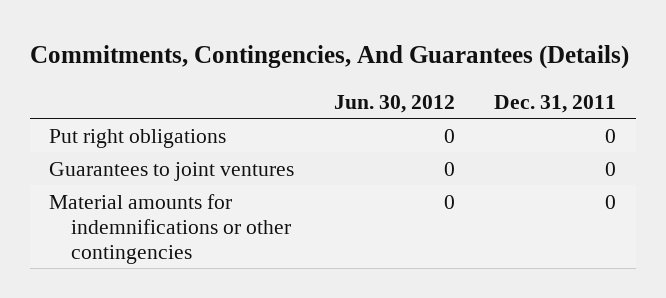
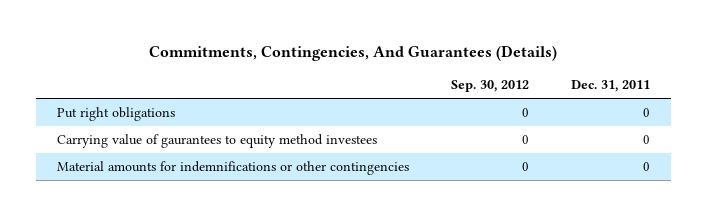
[333,94,455,113] Jun. 30, 2012 -> none
none -> [450,80,529,93] Sep. 30, 2012
[49,161,295,181] Guarantees to joint ventures -> none
none -> [56,134,377,149] Carrying value of gaurantees to equity method investees

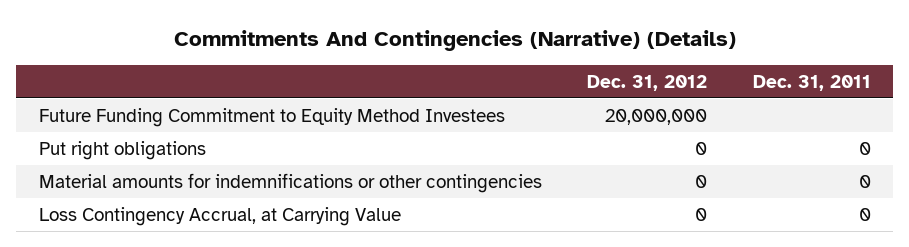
[149,45,558,62] Commitments, Contingencies, And Guarantees (Details) -> [173,29,736,51] Commitments And Contingencies (Narrative) (Details)
[450,80,529,93] Sep. 30, 2012 -> none
none -> [587,74,708,91] Dec. 31, 2012
none -> [38,107,505,127] Future Funding Commitment to Equity Method Investees
[56,134,377,149] Carrying value of gaurantees to equity method investees -> none
none -> [38,206,401,226] Loss Contingency Accrual, at Carrying Value

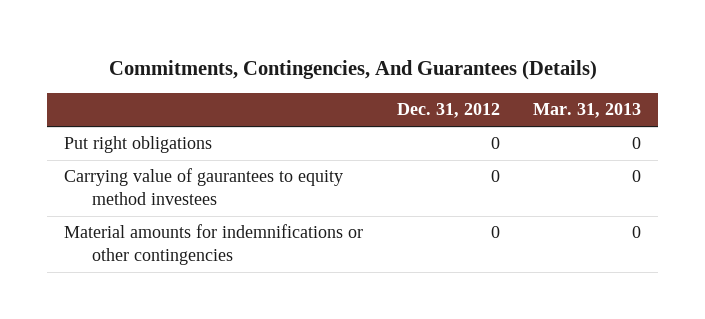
[173,29,736,51] Commitments And Contingencies (Narrative) (Details) -> [108,59,597,80] Commitments, Contingencies, And Guarantees (Details)
[752,74,871,91] Dec. 31, 2011 -> none
none -> [533,103,642,119] Mar. 31, 2013
[38,107,505,127] Future Funding Commitment to Equity Method Investees -> none
none -> [64,168,344,206] Carrying value of gaurantees to equity method investees
[38,206,401,226] Loss Contingency Accrual, at Carrying Value -> none

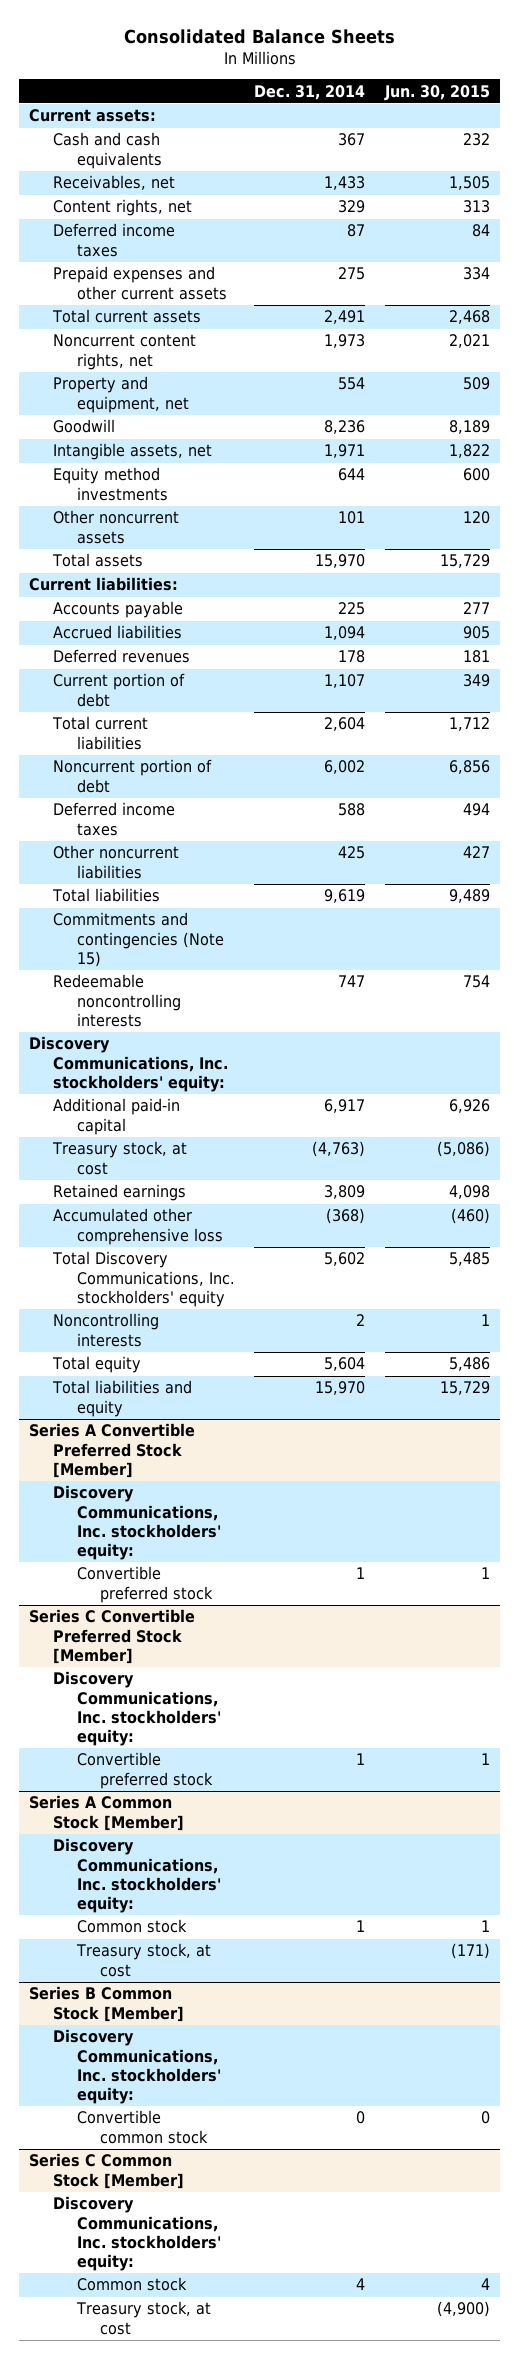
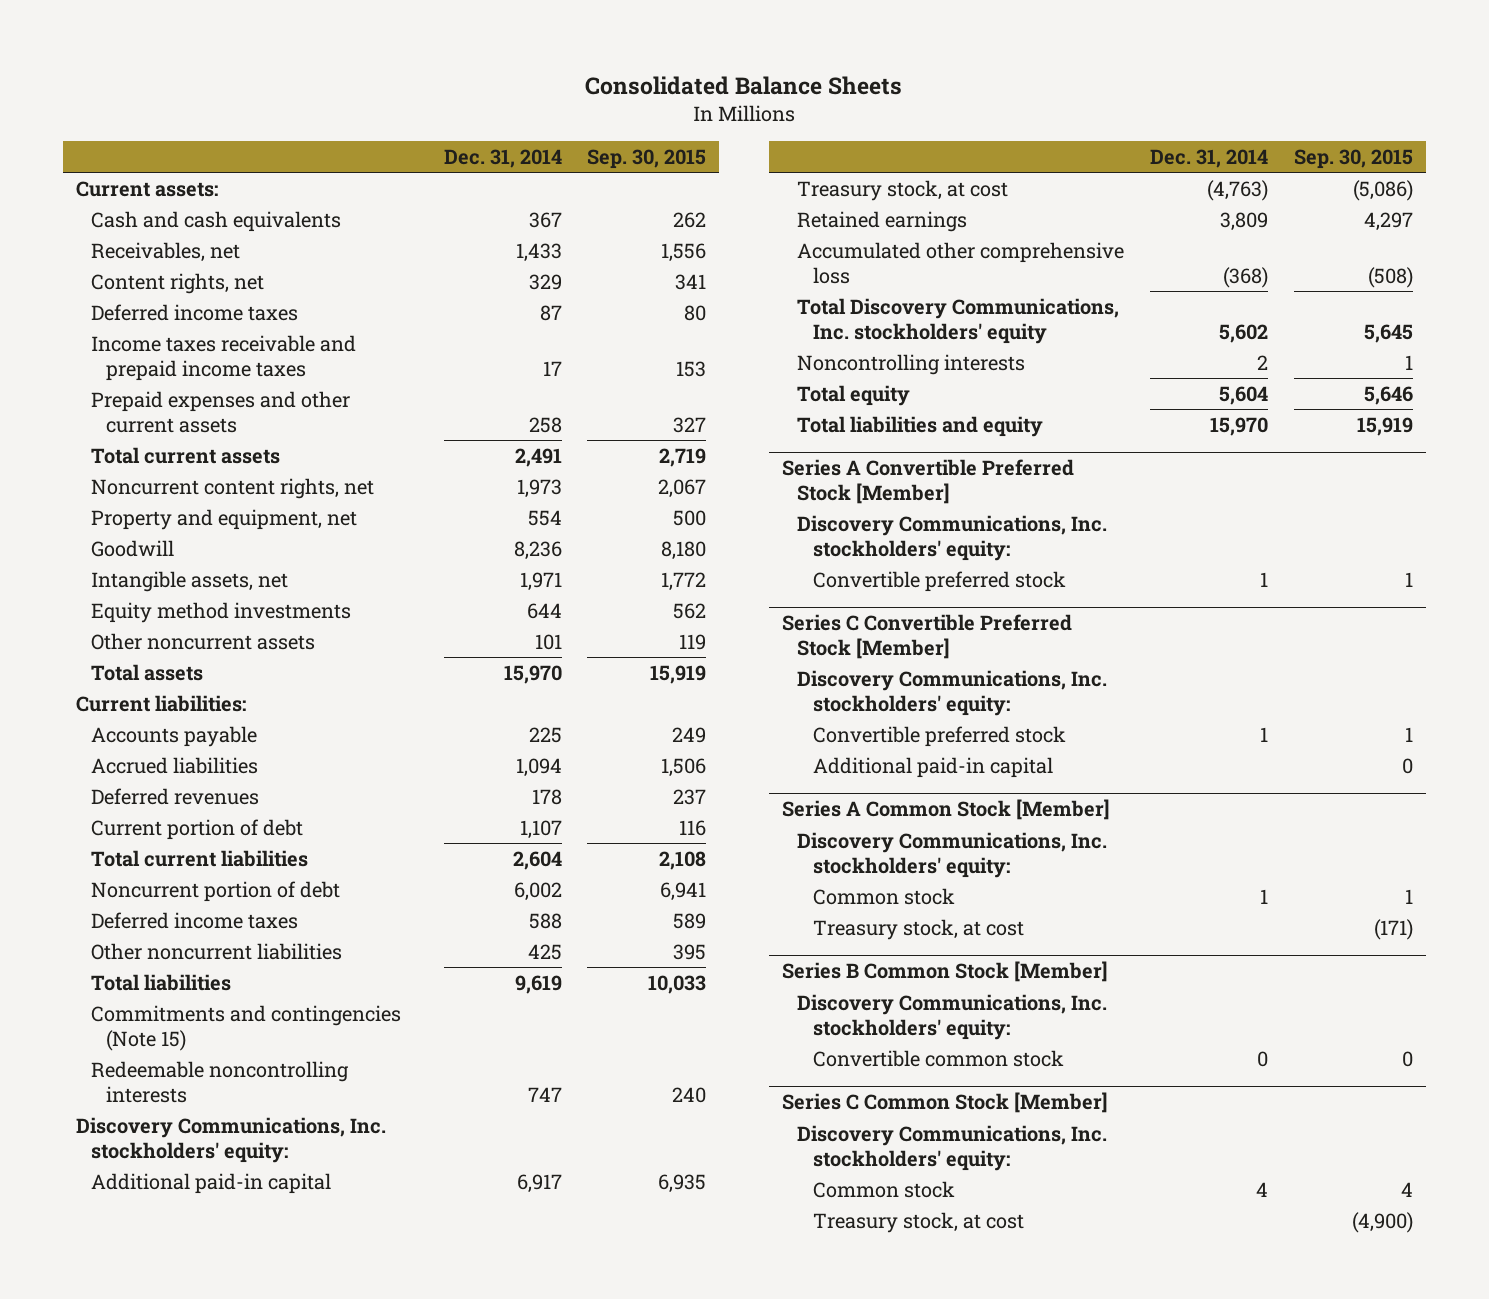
[383,84,490,101] Jun. 30, 2015 -> none
none -> [587,148,707,169] Sep. 30, 2015
none -> [90,334,356,381] Income taxes receivable and prepaid income taxes
[338,267,366,281] 275 -> [528,416,562,433] 258
none -> [812,756,1053,778] Additional paid-in capital

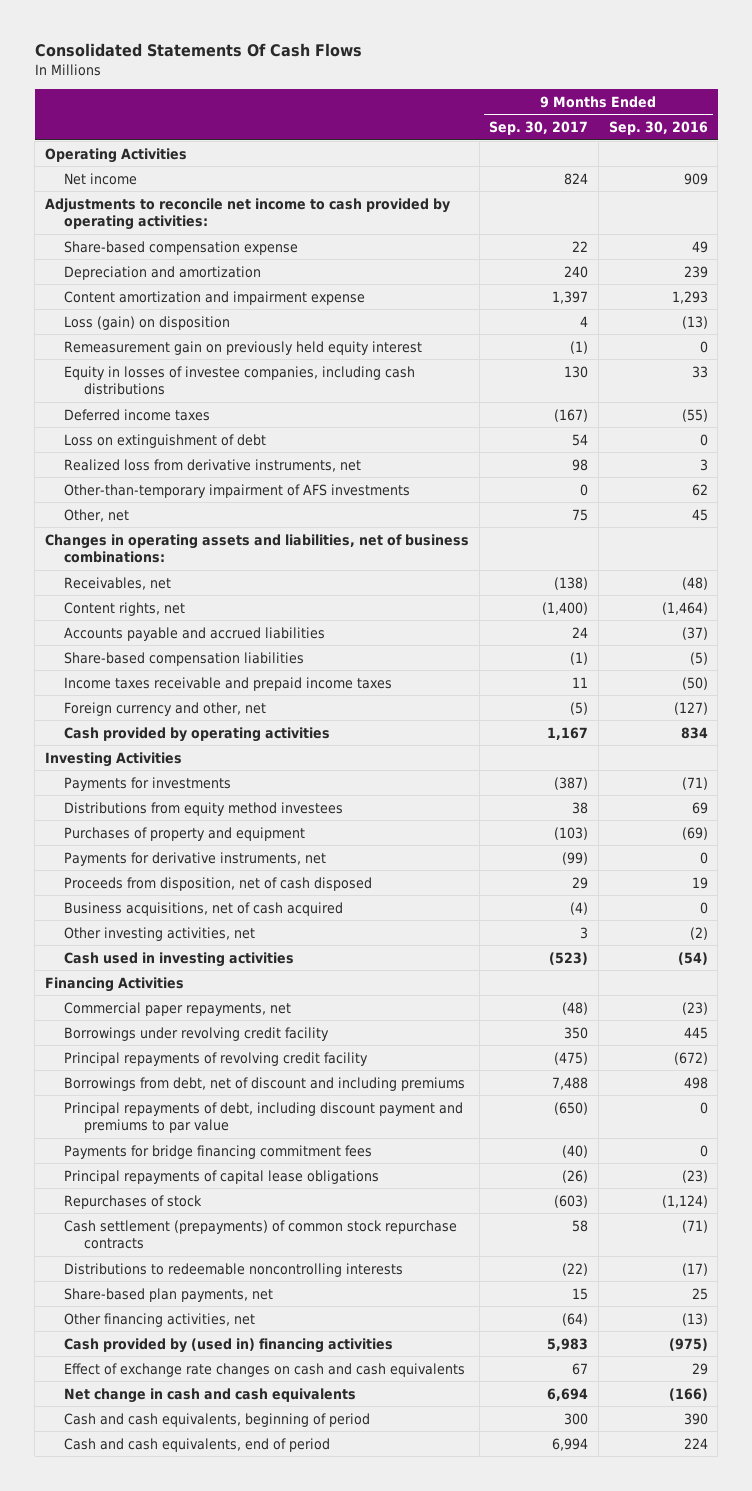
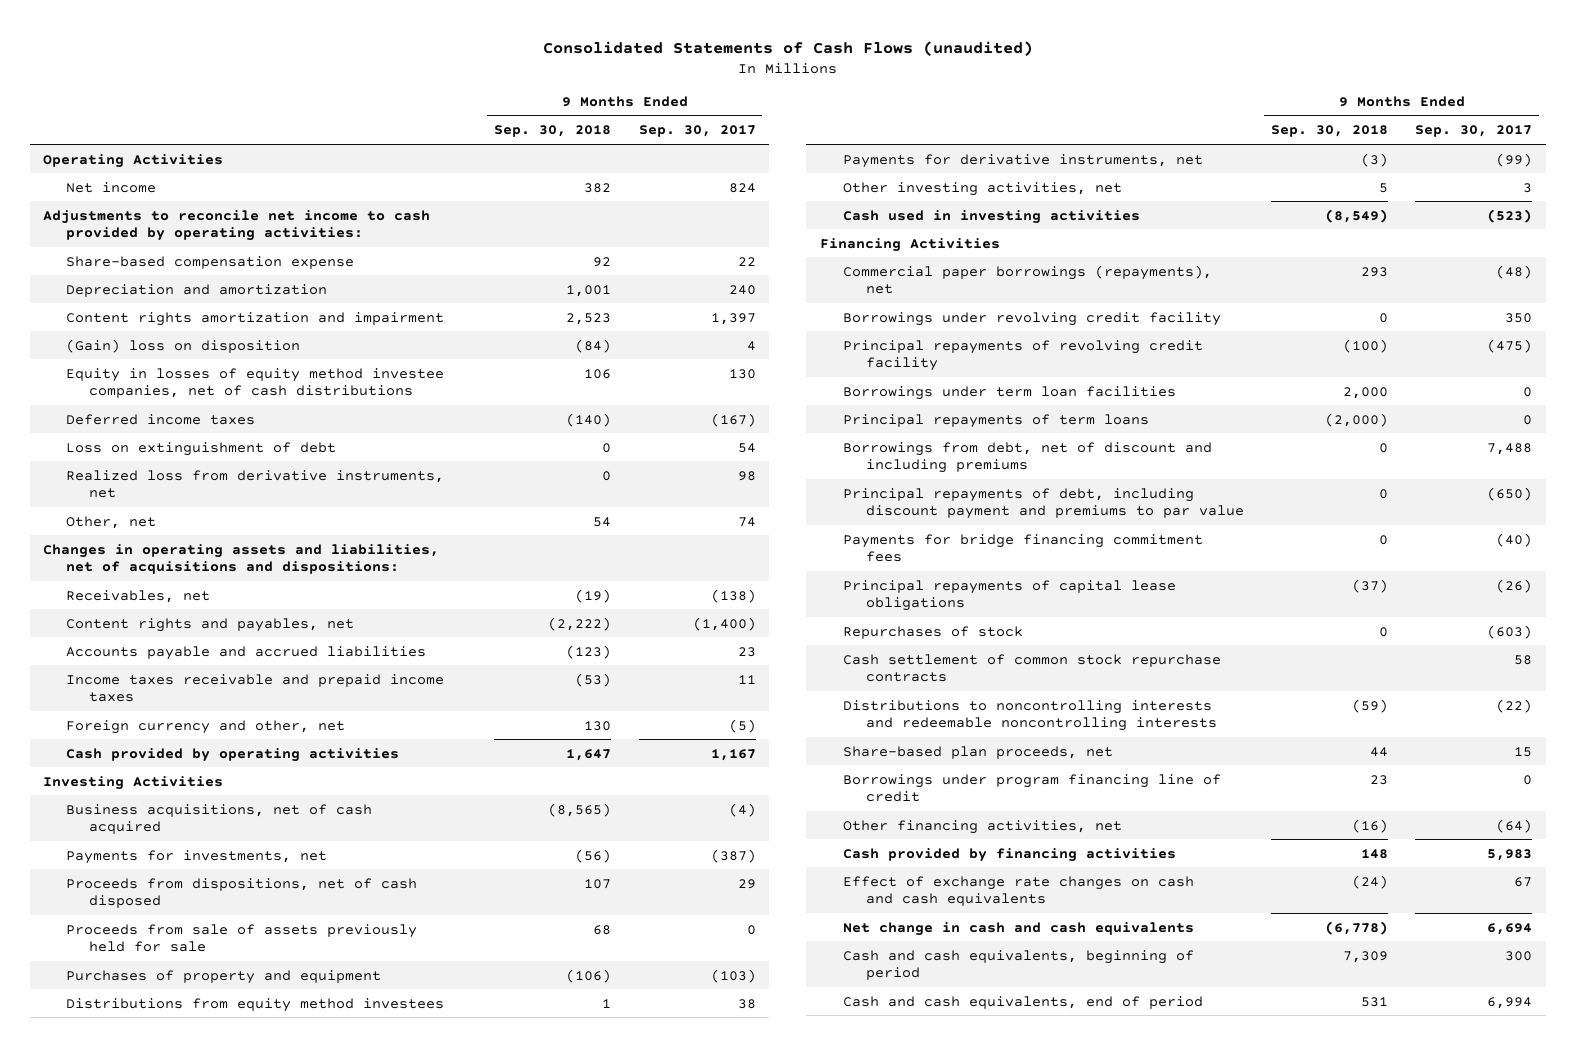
[34,43,362,58] Consolidated Statements Of Cash Flows -> [542,40,1033,56] Consolidated Statements of Cash Flows (unaudited)
[608,120,708,135] Sep. 30, 2016 -> none
none -> [494,125,612,138] Sep. 30, 2018
[64,340,423,355] Remeasurement gain on previously held equity interest -> none
[64,290,366,305] Content amortization and impairment expense -> [66,311,445,326] Content rights amortization and impairment
[64,315,231,330] Loss (gain) on disposition -> [66,338,301,353] (Gain) loss on disposition
[64,365,416,396] Equity in losses of investee companies, including cash distributions -> [66,367,445,398] Equity in losses of equity method investee companies, net of cash distributions
[64,483,411,498] Other-than-temporary impairment of AFS investments -> none
[572,508,589,521] 75 -> [737,516,756,527] 74
[44,533,469,564] Changes in operating assets and liabilities, net of business combinations: -> [43,543,440,574] Changes in operating assets and liabilities, net of acquisitions and dispositions:
[64,651,305,666] Share-based compensation liabilities -> none
[64,601,186,616] Content rights, net -> [66,617,355,632] Content rights and payables, net
[572,626,589,638] 24 -> [737,646,756,657] 23
[64,901,344,916] Business acquisitions, net of cash acquired -> [66,803,373,834] Business acquisitions, net of cash acquired
[64,776,232,791] Payments for investments -> [66,849,328,864] Payments for investments, net
none -> [66,877,418,908] Proceeds from dispositions, net of cash disposed
none -> [66,923,418,952] Proceeds from sale of assets previously held for sale
[64,801,344,816] Distributions from equity method investees -> [66,997,445,1012] Distributions from equity method investees
[64,876,373,891] Proceeds from disposition, net of cash disposed -> none
[64,1001,292,1016] Commercial paper repayments, net -> [842,264,1212,294] Commercial paper borrowings (repayments), net
none -> [842,385,1176,400] Borrowings under term loan facilities
none -> [842,413,1149,428] Principal repayments of term loans
[64,1219,458,1250] Cash settlement (prepayments) of common stock repurchase contracts -> [842,653,1221,682] Cash settlement of common stock repurchase contracts
[64,1262,404,1277] Distributions to redeemable noncontrolling interests -> [842,699,1217,731] Distributions to noncontrolling interests and redeemable noncontrolling interests
[64,1287,274,1302] Share-based plan payments, net -> [842,745,1113,759] Share-based plan proceeds, net
none -> [842,773,1221,802] Borrowings under program financing line of credit
[64,1337,394,1353] Cash provided by (used in) financing activities -> [842,847,1176,862] Cash provided by financing activities

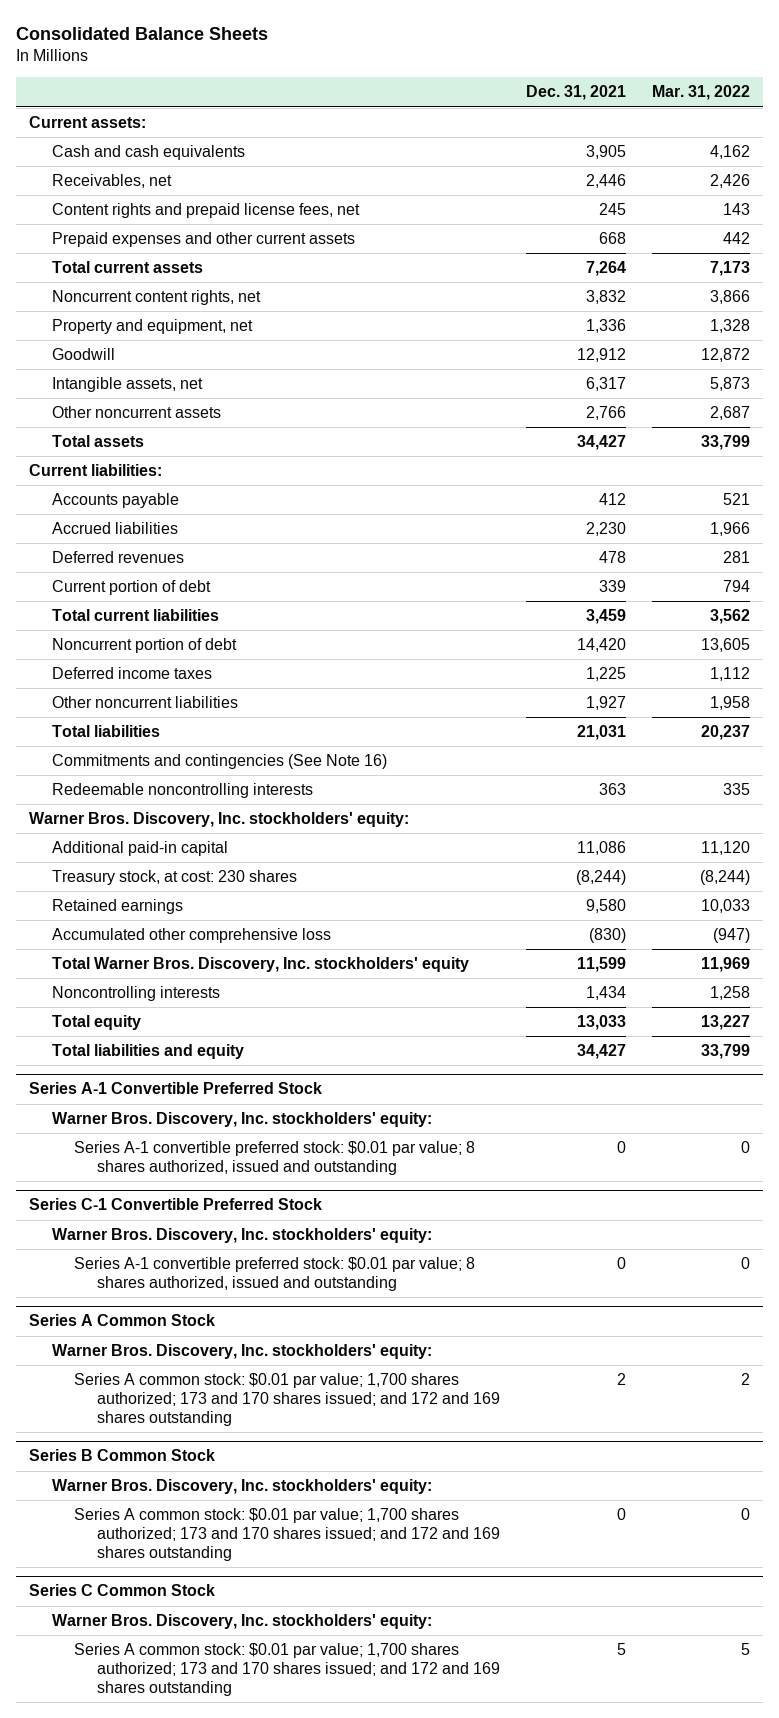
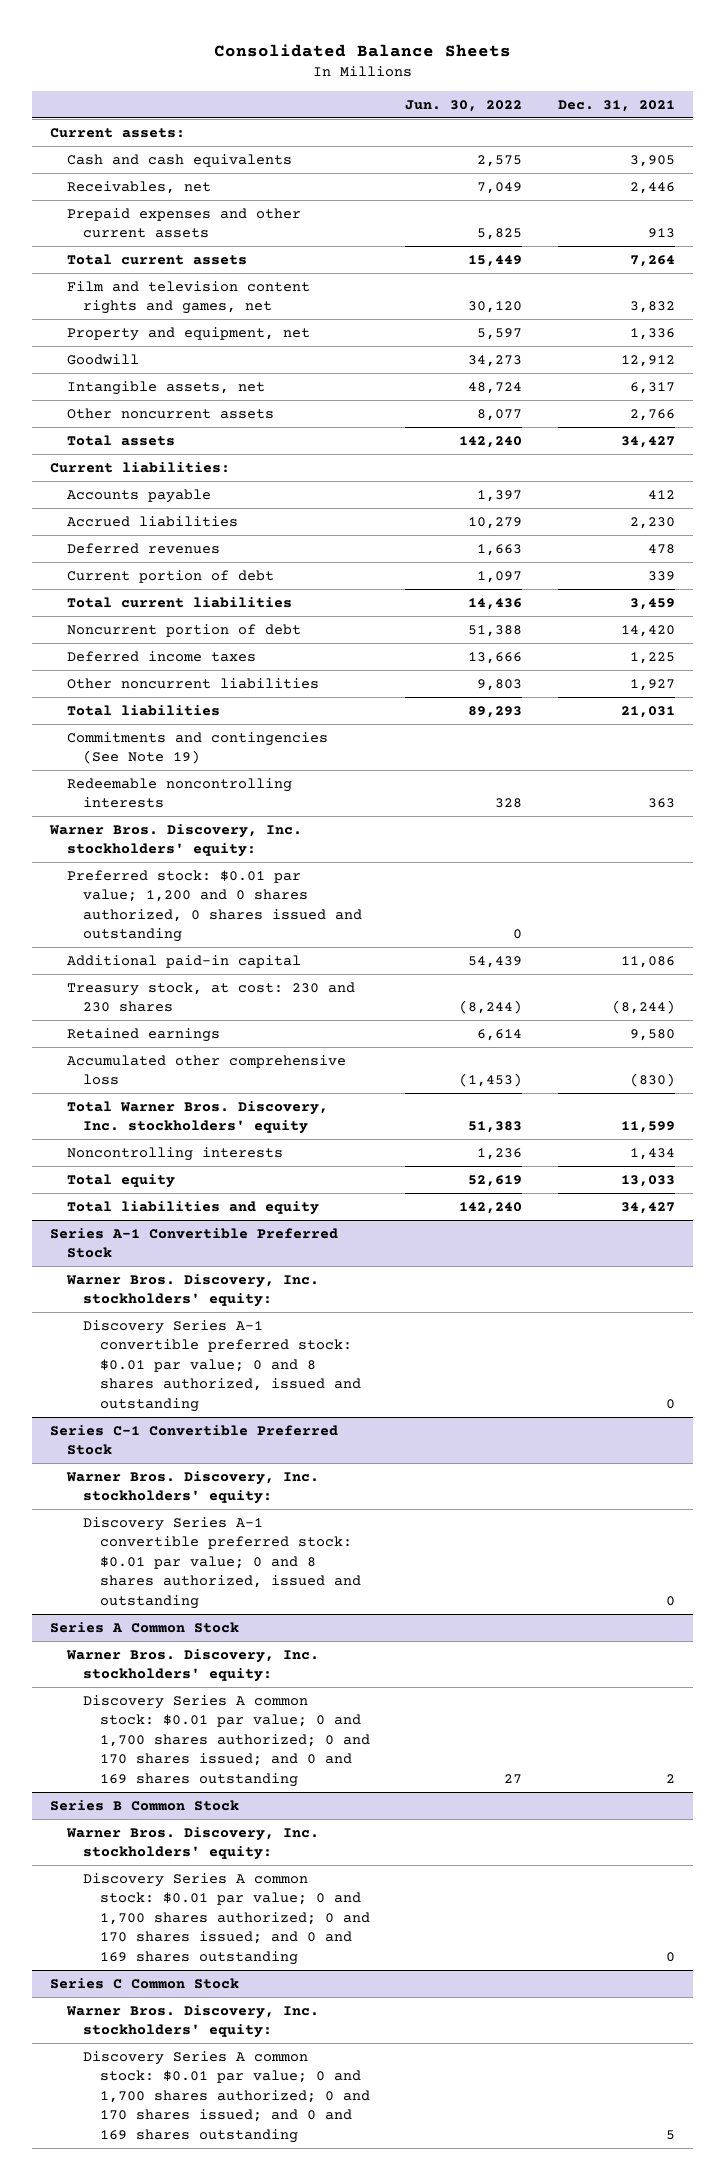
[652,85,751,101] Mar. 31, 2022 -> none
none -> [405,99,523,112] Jun. 30, 2022
[51,203,360,219] Content rights and prepaid license fees, net -> none
[599,232,627,245] 668 -> [648,228,676,239] 913
[51,290,261,306] Noncurrent content rights, net -> [66,280,310,315] Film and television content rights and games, net
[51,754,387,770] Commitments and contingencies (See Note 16) -> [66,731,328,765] Commitments and contingencies (See Note 19)
none -> [66,869,363,943] Preferred stock: $0.01 par value; 1,200 and 0 shares authorized, 0 shares issued and outstanding
[51,870,297,886] Treasury stock, at cost: 230 shares -> [66,981,355,1013] Treasury stock, at cost: 230 and 230 shares
[74,1141,476,1175] Series A-1 convertible preferred stock: $0.01 par value; 8 shares authorized, issued and outstanding -> [83,1319,361,1412] Discovery Series A-1 convertible preferred stock: $0.01 par value; 0 and 8 shares authorized, issued and outstanding
[74,1257,476,1291] Series A-1 convertible preferred stock: $0.01 par value; 8 shares authorized, issued and outstanding -> [83,1516,361,1609] Discovery Series A-1 convertible preferred stock: $0.01 par value; 0 and 8 shares authorized, issued and outstanding
[74,1373,501,1426] Series A common stock: $0.01 par value; 1,700 shares authorized; 173 and 170 shares issued; and 172 and 169 shares outstanding -> [83,1694,370,1787] Discovery Series A common stock: $0.01 par value; 0 and 1,700 shares authorized; 0 and 170 shares issued; and 0 and 169 shares outstanding
[74,1508,501,1561] Series A common stock: $0.01 par value; 1,700 shares authorized; 173 and 170 shares issued; and 172 and 169 shares outstanding -> [83,1872,370,1965] Discovery Series A common stock: $0.01 par value; 0 and 1,700 shares authorized; 0 and 170 shares issued; and 0 and 169 shares outstanding
[74,1643,501,1696] Series A common stock: $0.01 par value; 1,700 shares authorized; 173 and 170 shares issued; and 172 and 169 shares outstanding -> [83,2050,370,2143] Discovery Series A common stock: $0.01 par value; 0 and 1,700 shares authorized; 0 and 170 shares issued; and 0 and 169 shares outstanding

